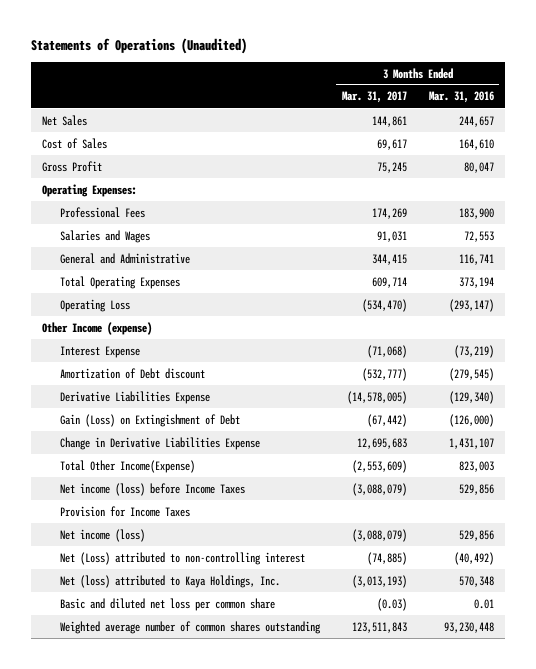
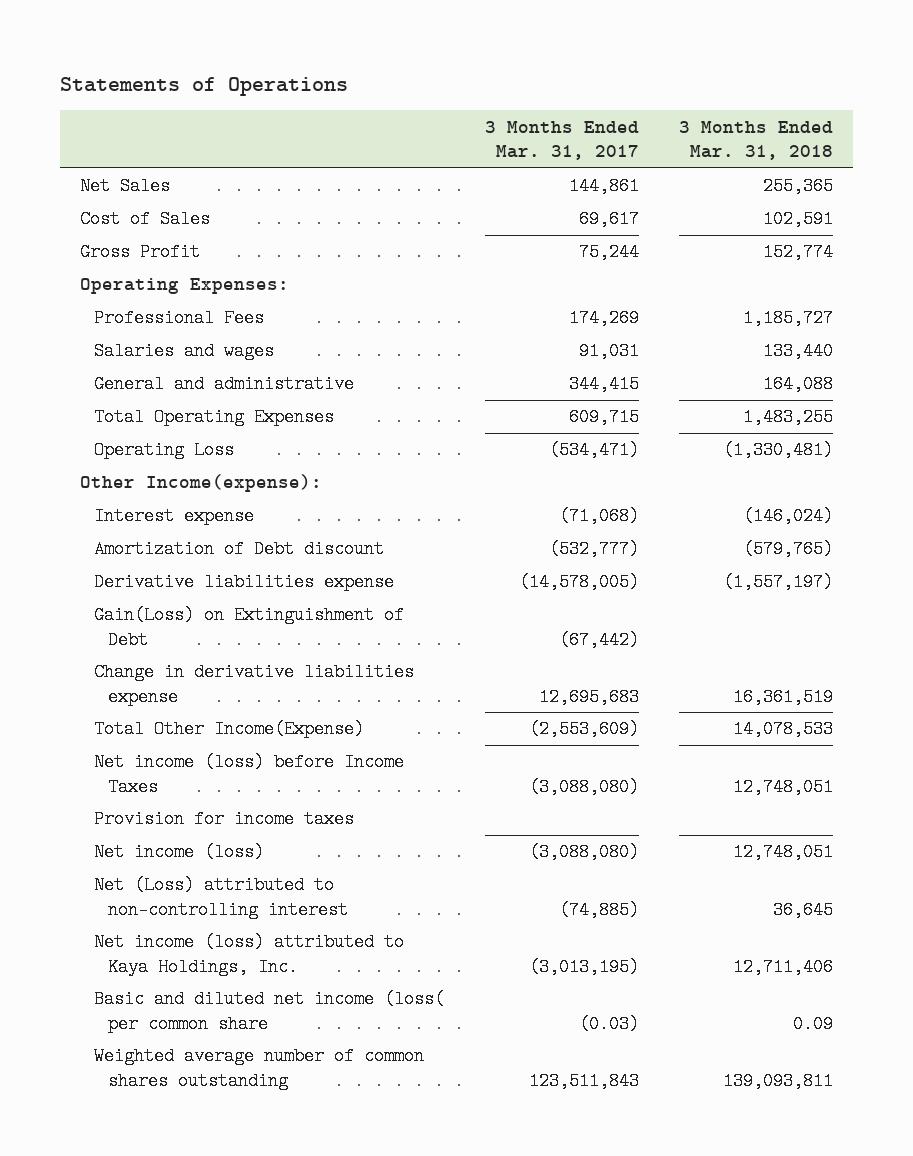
[31,37,248,54] Statements of Operations (Unaudited) -> [59,76,348,96] Statements of Operations
[428,91,494,104] Mar. 31, 2016 -> none
none -> [678,120,833,161] 3 Months Ended Mar. 31, 2018
[376,161,407,173] 75,245 -> [578,243,639,262] 75,244
[59,229,150,243] Salaries and Wages -> [94,342,275,361] Salaries and wages
[59,252,190,264] General and Administrative -> [94,375,355,394] General and administrative
[371,276,407,288] 609,714 -> [568,408,639,427] 609,715
[361,298,407,312] (534,470) -> [548,441,639,460] (534,471)
[42,321,153,335] Other Income (expense) -> [80,474,323,493] Other Income(expense):
[59,345,140,358] Interest Expense -> [94,507,255,526] Interest expense
[59,390,210,404] Derivative Liabilities Expense -> [94,573,395,592] Derivative liabilities expense
[59,413,240,427] Gain (Loss) on Extingishment of Debt -> [94,606,405,650] Gain(Loss) on Extinguishment of Debt
[59,436,260,450] Change in Derivative Liabilities Expense -> [94,663,415,707] Change in derivative liabilities expense
[351,482,407,496] (3,088,079) -> [528,778,639,797] (3,088,080)
[59,505,190,517] Provision for Income Taxes -> [94,810,355,829] Provision for income taxes
[351,528,407,542] (3,088,079) -> [528,843,639,862] (3,088,080)
[59,574,280,588] Net (loss) attributed to Kaya Holdings, Inc. -> [94,933,405,977] Net income (loss) attributed to Kaya Holdings, Inc.
[351,574,407,588] (3,013,193) -> [528,958,639,977] (3,013,195)
[59,597,275,611] Basic and diluted net loss per common share -> [94,990,445,1034] Basic and diluted net income (loss( per common share

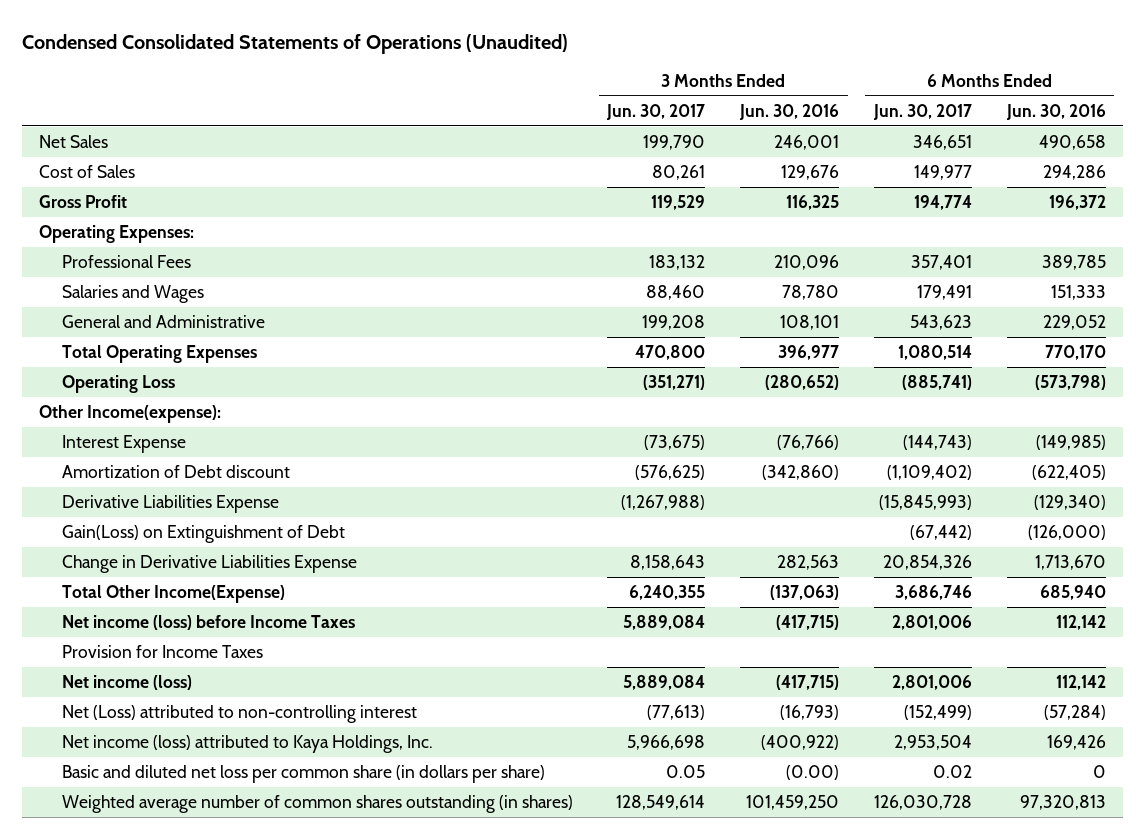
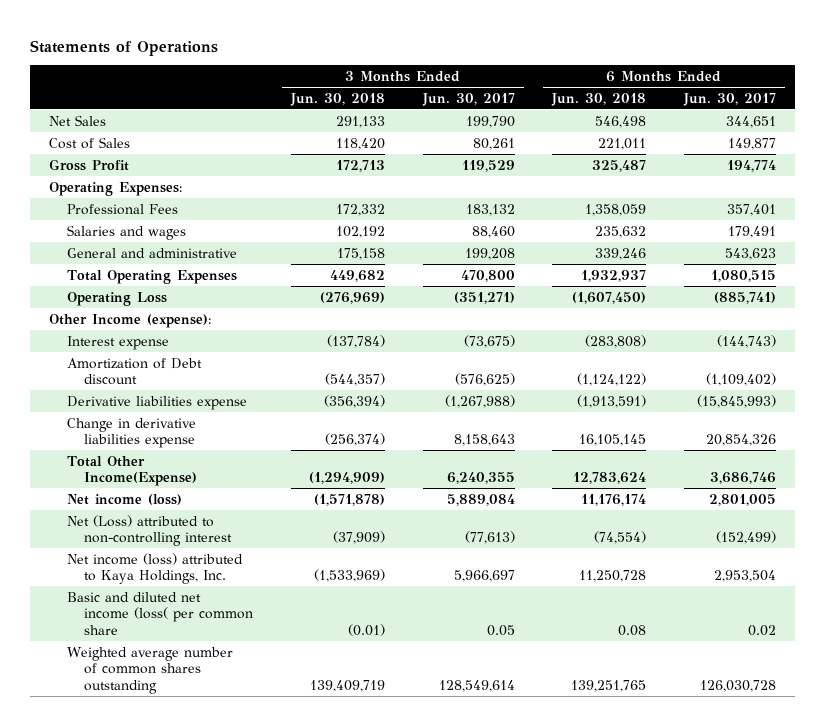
[21,33,568,54] Condensed Consolidated Statements of Operations (Unaudited) -> [29,39,218,56] Statements of Operations
[739,103,840,120] Jun. 30, 2016 -> none
[1005,103,1106,120] Jun. 30, 2016 -> none
none -> [290,92,386,106] Jun. 30, 2018
none -> [551,92,647,106] Jun. 30, 2018
[912,135,972,151] 346,651 -> [725,115,776,128] 344,651
[913,165,972,181] 149,977 -> [727,137,776,150] 149,877
[61,285,204,304] Salaries and Wages -> [66,224,186,240] Salaries and wages
[61,315,265,329] General and Administrative -> [66,247,237,258] General and administrative
[897,345,972,361] 1,080,514 -> [710,269,776,282] 1,080,515
[38,405,221,424] Other Income(expense): -> [48,313,211,328] Other Income (expense):
[61,435,186,454] Interest Expense -> [66,335,169,350] Interest expense
[61,525,345,544] Gain(Loss) on Extinguishment of Debt -> none
[61,495,279,514] Derivative Liabilities Expense -> [66,395,247,410] Derivative liabilities expense
[61,555,357,574] Change in Derivative Liabilities Expense -> [66,417,196,449] Change in derivative liabilities expense
[61,615,355,631] Net income (loss) before Income Taxes -> none
[61,645,263,659] Provision for Income Taxes -> none
[891,675,972,691] 2,801,006 -> [708,493,776,506] 2,801,005
[627,735,706,751] 5,966,698 -> [453,570,515,583] 5,966,697
[61,765,545,784] Basic and diluted net loss per common share (in dollars per share) -> [66,591,254,635] Basic and diluted net income (loss( per common share
[61,795,573,814] Weighted average number of common shares outstanding (in shares) -> [66,646,233,694] Weighted average number of common shares outstanding

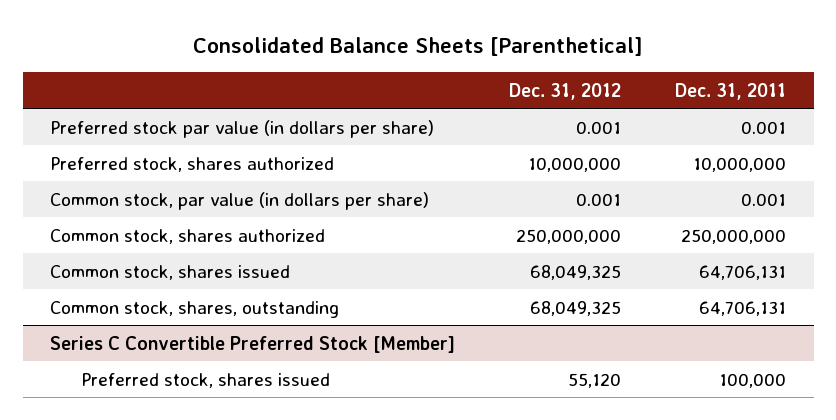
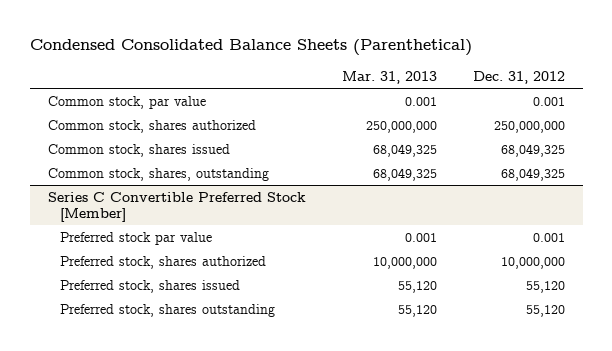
[193,36,644,56] Consolidated Balance Sheets [Parenthetical] -> [29,39,472,57] Condensed Consolidated Balance Sheets (Parenthetical)
[675,82,787,100] Dec. 31, 2011 -> none
none -> [341,70,437,84] Mar. 31, 2013
[50,119,435,138] Preferred stock par value (in dollars per share) -> none
[50,156,335,172] Preferred stock, shares authorized -> none
[50,191,430,210] Common stock, par value (in dollars per share) -> [47,95,206,109] Common stock, par value
none -> [59,231,212,245] Preferred stock par value
none -> [59,255,266,269] Preferred stock, shares authorized
none -> [59,303,275,317] Preferred stock, shares outstanding

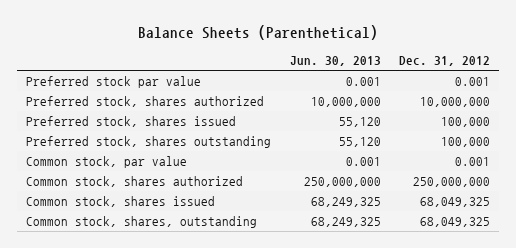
[29,39,472,57] Condensed Consolidated Balance Sheets (Parenthetical) -> [138,24,379,40] Balance Sheets (Parenthetical)
[341,70,437,84] Mar. 31, 2013 -> none
none -> [289,56,381,67] Jun. 30, 2013
none -> [26,76,202,89] Preferred stock par value
none -> [26,96,265,108] Preferred stock, shares authorized
none -> [26,116,237,128] Preferred stock, shares issued
none -> [26,136,272,149] Preferred stock, shares outstanding
[47,191,306,222] Series C Convertible Preferred Stock [Member] -> none
[59,231,212,245] Preferred stock par value -> none
[59,255,266,269] Preferred stock, shares authorized -> none
[59,279,240,293] Preferred stock, shares issued -> none
[59,303,275,317] Preferred stock, shares outstanding -> none

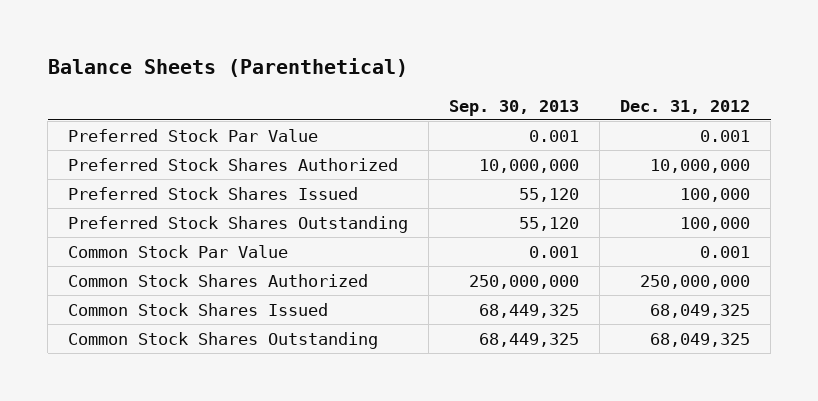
[289,56,381,67] Jun. 30, 2013 -> none
none -> [449,99,580,116] Sep. 30, 2013
[26,76,202,89] Preferred stock par value -> [68,128,319,142] Preferred Stock Par Value
[26,96,265,108] Preferred stock, shares authorized -> [68,157,399,171] Preferred Stock Shares Authorized
[26,116,237,128] Preferred stock, shares issued -> [68,186,359,200] Preferred Stock Shares Issued
[26,136,272,149] Preferred stock, shares outstanding -> [68,215,409,233] Preferred Stock Shares Outstanding
[26,156,188,169] Common stock, par value -> [68,244,289,258] Common Stock Par Value
[26,176,244,188] Common stock, shares authorized -> [68,273,369,287] Common Stock Shares Authorized
[26,196,216,208] Common stock, shares issued -> [68,302,329,316] Common Stock Shares Issued
[26,216,258,229] Common stock, shares, outstanding -> [68,331,379,349] Common Stock Shares Outstanding

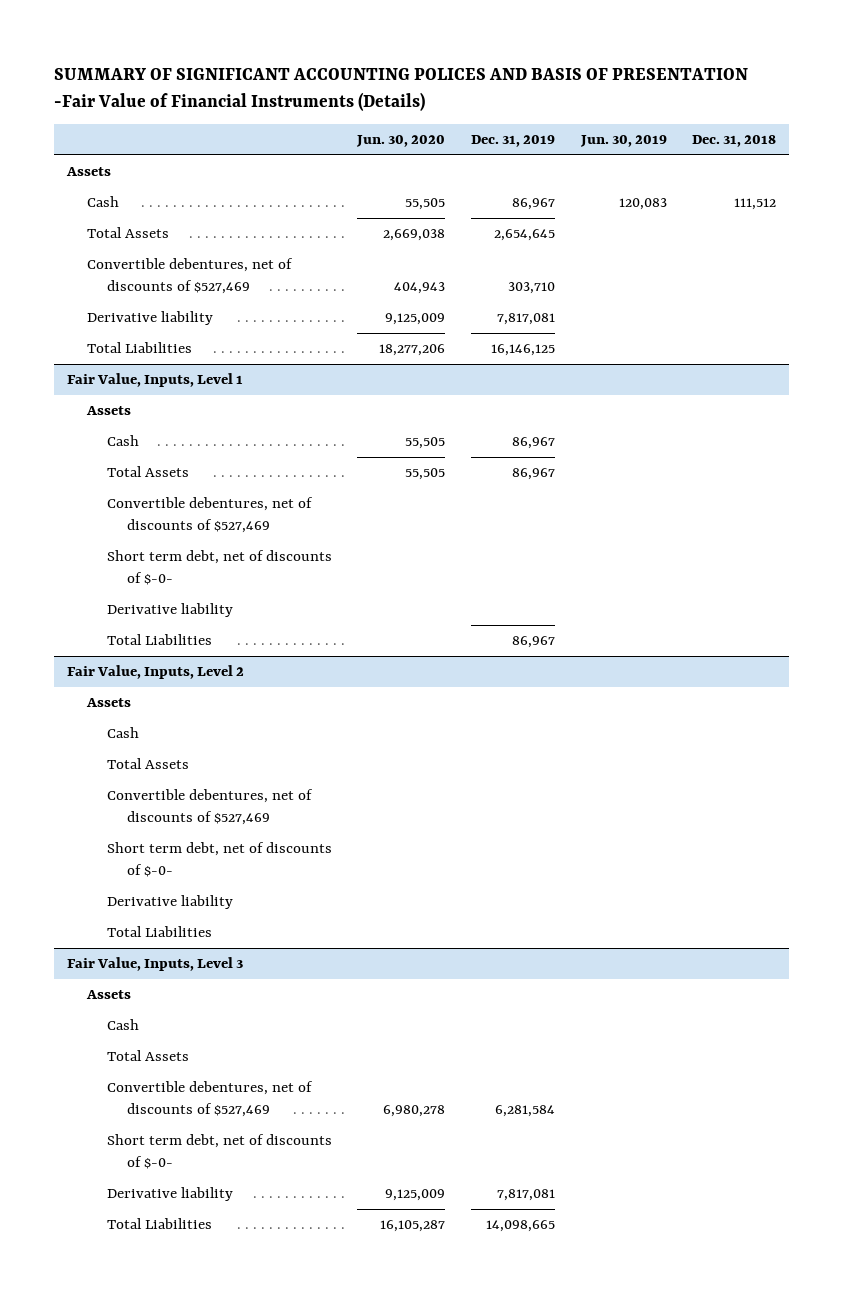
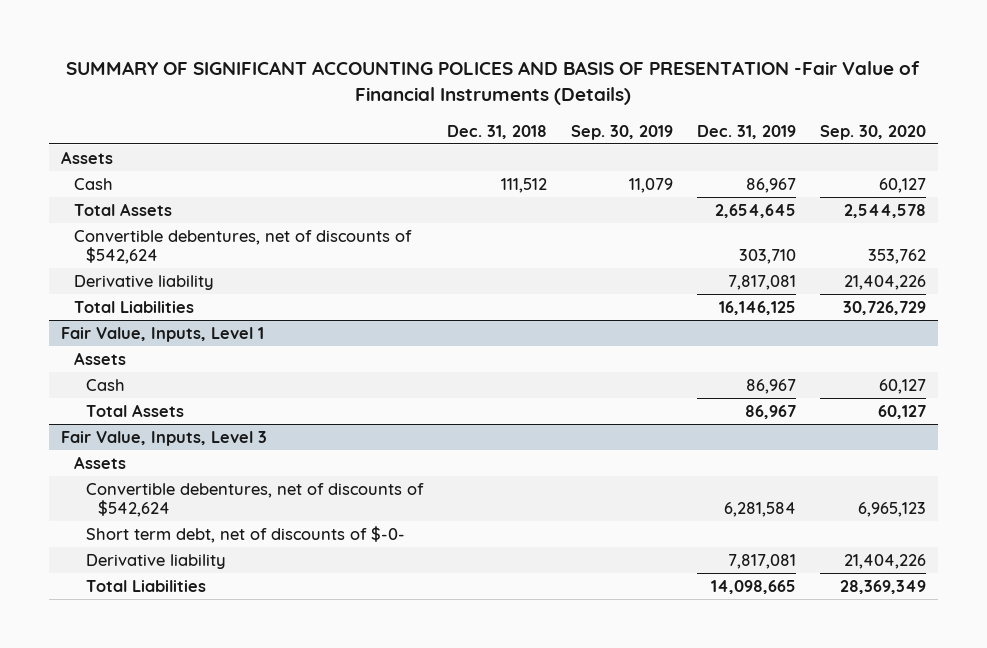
[356,135,446,148] Jun. 30, 2020 -> none
[579,135,667,148] Jun. 30, 2019 -> none
none -> [570,124,673,140] Sep. 30, 2019
none -> [819,124,926,140] Sep. 30, 2020
[86,258,293,295] Convertible debentures, net of discounts of $527,469 -> [73,229,412,265] Convertible debentures, net of discounts of $542,624
[106,497,313,534] Convertible debentures, net of discounts of $527,469 -> none
[106,550,332,586] Short term debt, net of discounts of $-0- -> none
[106,603,233,618] Derivative liability -> none
[106,634,212,646] Total Liabilities -> none
[66,665,244,680] Fair Value, Inputs, Level 2 -> none
[85,698,131,708] Assets -> none
[106,727,139,739] Cash -> none
[106,758,189,770] Total Assets -> none
[106,789,313,826] Convertible debentures, net of discounts of $527,469 -> none
[106,842,332,878] Short term debt, net of discounts of $-0- -> none
[106,895,233,910] Derivative liability -> none
[106,926,212,938] Total Liabilities -> none
[106,1019,139,1031] Cash -> none
[106,1050,189,1062] Total Assets -> none
[106,1081,313,1118] Convertible debentures, net of discounts of $527,469 -> [85,482,424,518] Convertible debentures, net of discounts of $542,624

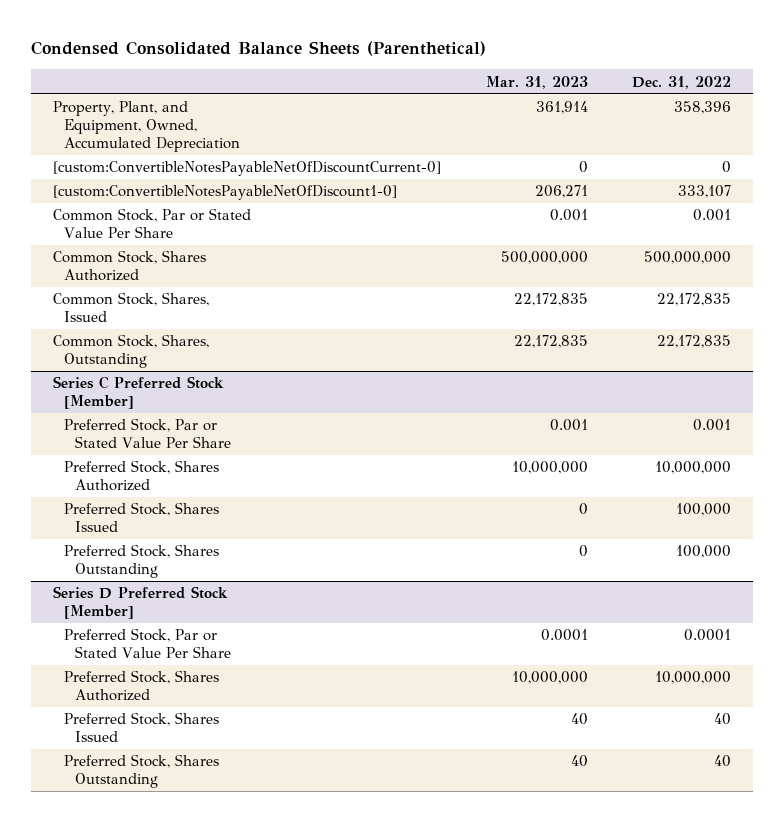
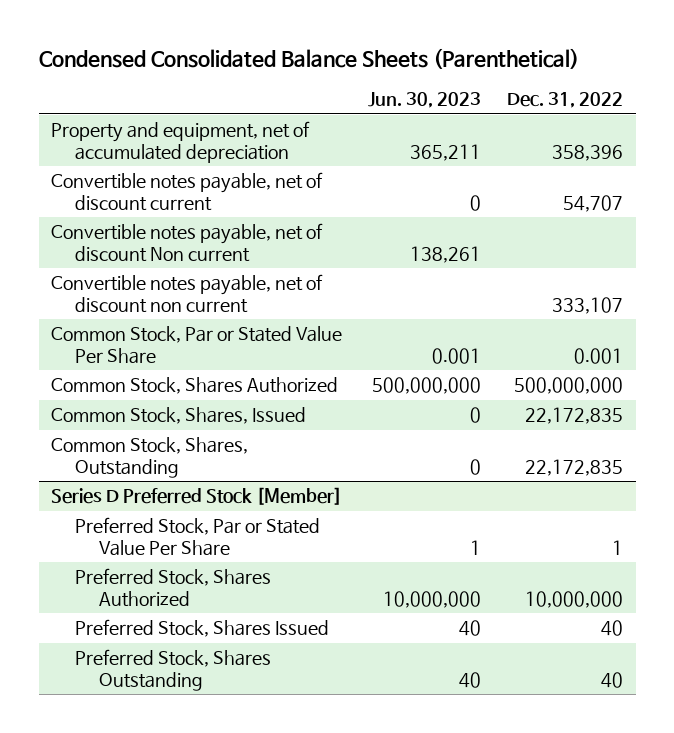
[485,75,588,89] Mar. 31, 2023 -> none
none -> [368,92,482,109] Jun. 30, 2023
[53,161,442,177] [custom:ConvertibleNotesPayableNetOfDiscountCurrent-0] -> none
[53,101,241,152] Property, Plant, and Equipment, Owned, Accumulated Depreciation -> [51,121,311,163] Property and equipment, net of accumulated depreciation
none -> [51,172,324,211] Convertible notes payable, net of discount current
none -> [51,223,324,262] Convertible notes payable, net of discount Non current
[53,185,398,201] [custom:ConvertibleNotesPayableNetOfDiscount1-0] -> [51,274,324,313] Convertible notes payable, net of discount non current
[53,376,225,409] Series C Preferred Stock [Member] -> none
[64,418,232,448] Preferred Stock, Par or Stated Value Per Share -> none
[64,460,220,491] Preferred Stock, Shares Authorized -> none
[64,502,220,532] Preferred Stock, Shares Issued -> none
[64,544,220,578] Preferred Stock, Shares Outstanding -> none
[683,629,731,642] 0.0001 -> [611,539,623,555] 1

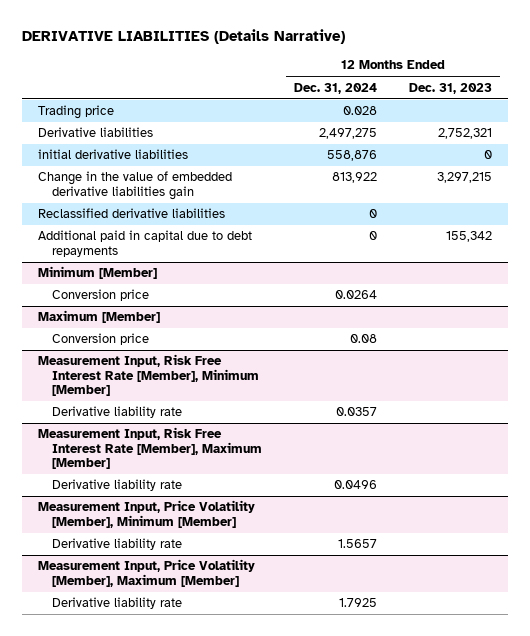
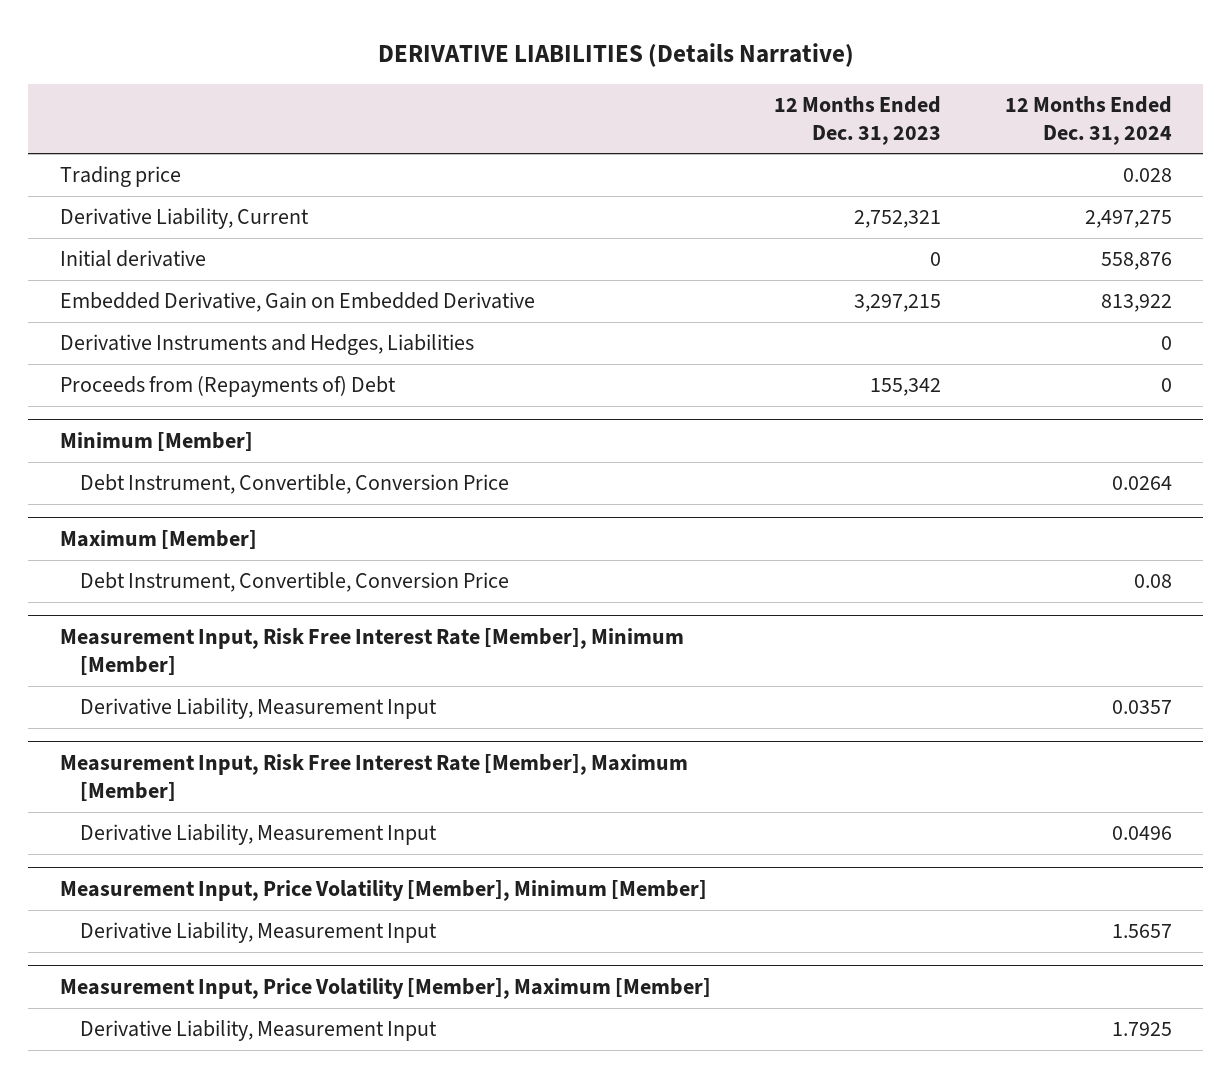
[38,127,154,138] Derivative liabilities -> [59,208,309,230] Derivative Liability, Current
[38,149,189,160] initial derivative liabilities -> [59,250,206,268] Initial derivative
[38,171,233,200] Change in the value of embedded derivative liabilities gain -> [59,292,535,313] Embedded Derivative, Gain on Embedded Derivative
[38,208,226,219] Reclassified derivative liabilities -> [59,334,474,356] Derivative Instruments and Hedges, Liabilities
[38,230,253,257] Additional paid in capital due to debt repayments -> [59,376,396,398] Proceeds from (Repayments of) Debt
[52,289,150,302] Conversion price -> [80,474,510,495] Debt Instrument, Convertible, Conversion Price
[52,333,150,346] Conversion price -> [80,572,510,593] Debt Instrument, Convertible, Conversion Price
[52,406,183,419] Derivative liability rate -> [80,698,438,720] Derivative Liability, Measurement Input
[52,479,183,492] Derivative liability rate -> [80,824,438,846] Derivative Liability, Measurement Input
[52,538,183,551] Derivative liability rate -> [80,922,438,944] Derivative Liability, Measurement Input
[52,597,183,610] Derivative liability rate -> [80,1020,438,1042] Derivative Liability, Measurement Input

